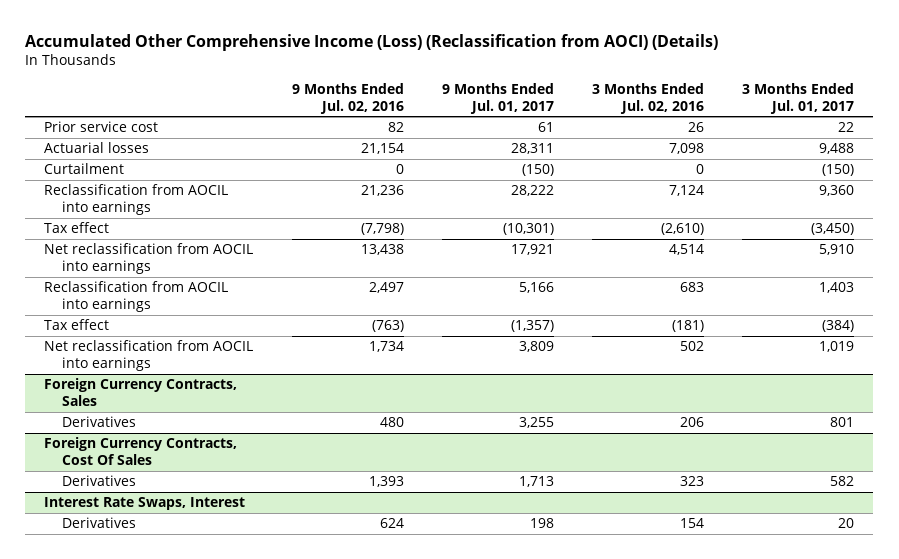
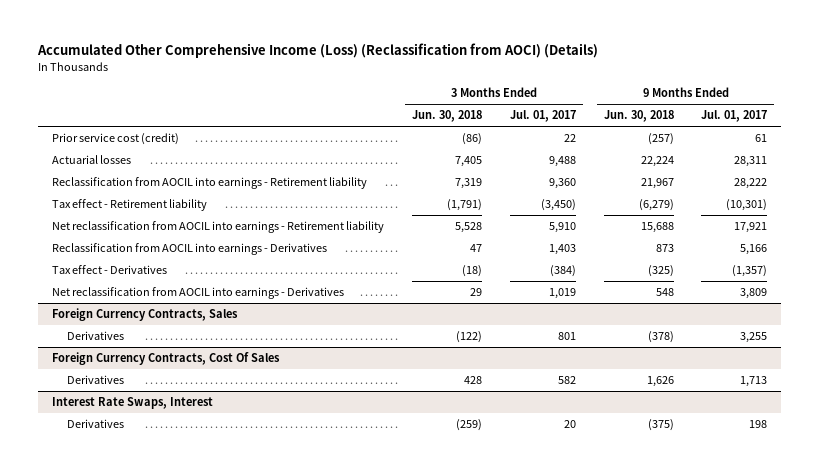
[291,82,404,114] 9 Months Ended Jul. 02, 2016 -> none
[592,82,705,114] 3 Months Ended Jul. 02, 2016 -> none
none -> [411,110,482,123] Jun. 30, 2018
none -> [603,110,674,123] Jun. 30, 2018
[44,121,159,133] Prior service cost -> [51,133,179,146] Prior service cost (credit)
[44,163,125,175] Curtailment -> none
[44,184,229,216] Reclassification from AOCIL into earnings -> [51,177,367,190] Reclassification from AOCIL into earnings - Retirement liability
[44,222,110,234] Tax effect -> [51,199,207,212] Tax effect - Retirement liability
[44,243,254,275] Net reclassification from AOCIL into earnings -> [51,221,384,234] Net reclassification from AOCIL into earnings - Retirement liability
[44,281,229,313] Reclassification from AOCIL into earnings -> [51,243,327,256] Reclassification from AOCIL into earnings - Derivatives
[44,319,110,331] Tax effect -> [51,265,167,275] Tax effect - Derivatives
[44,340,254,372] Net reclassification from AOCIL into earnings -> [51,287,344,300] Net reclassification from AOCIL into earnings - Derivatives

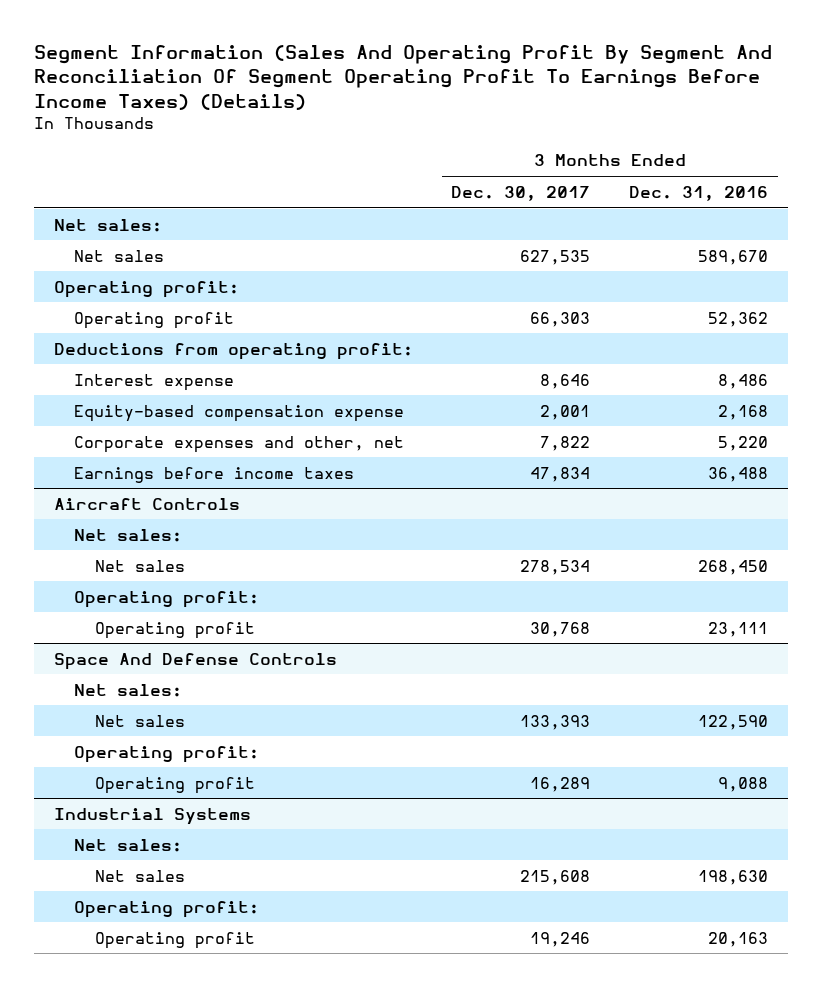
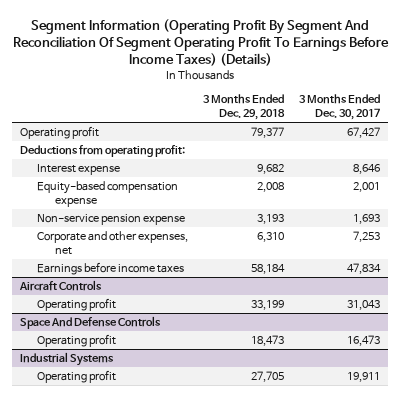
[34,44,773,110] Segment Information (Sales And Operating Profit By Segment And Reconciliation Of Segment Operating Profit To Earnings Before Income Taxes) (Details) -> [13,18,390,67] Segment Information (Operating Profit By Segment And Reconciliation Of Segment Operating Profit To Earnings Before Income Taxes) (Details)
[629,185,769,201] Dec. 31, 2016 -> none
none -> [203,94,286,121] 3 Months Ended Dec. 29, 2018
[53,218,162,232] Net sales: -> none
[74,249,165,262] Net sales -> none
[53,280,239,298] Operating profit: -> none
[530,311,591,327] 66,303 -> [347,126,381,138] 67,427
none -> [37,213,186,225] Non-service pension expense
[74,435,405,453] Corporate expenses and other, net -> [37,230,189,255] Corporate and other expenses, net
[540,435,591,451] 7,822 -> [353,230,381,242] 7,253
[74,528,183,542] Net sales: -> none
[94,559,185,572] Net sales -> none
[74,590,260,608] Operating profit: -> none
[530,621,591,637] 30,768 -> [347,299,381,310] 31,043
[74,683,183,697] Net sales: -> none
[94,714,185,727] Net sales -> none
[74,745,260,763] Operating profit: -> none
[530,776,591,792] 16,289 -> [347,334,381,346] 16,473
[74,838,183,852] Net sales: -> none
[94,869,185,882] Net sales -> none
[74,900,260,918] Operating profit: -> none
[530,931,591,947] 19,246 -> [347,371,381,382] 19,911

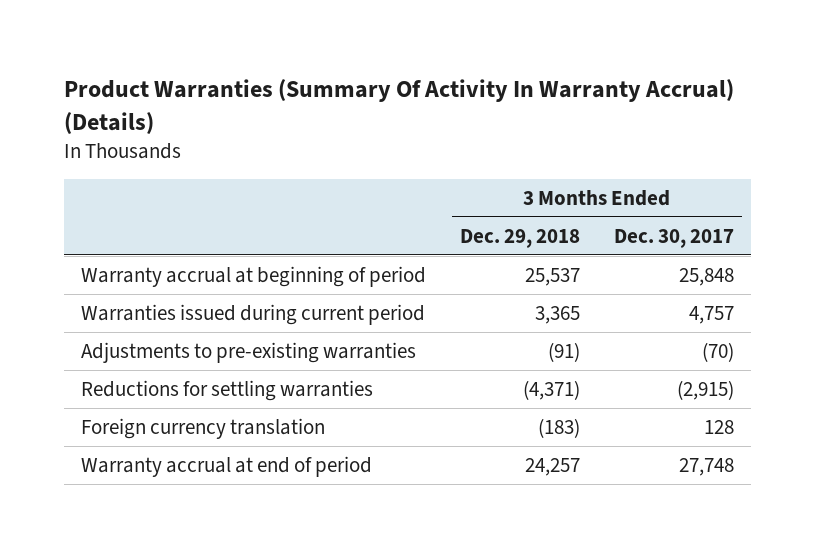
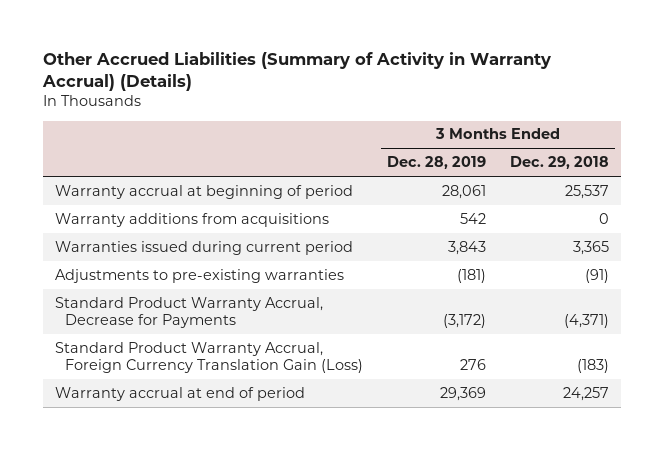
[64,79,735,134] Product Warranties (Summary Of Activity In Warranty Accrual) (Details) -> [41,51,551,92] Other Accrued Liabilities (Summary of Activity in Warranty Accrual) (Details)
[613,228,734,248] Dec. 30, 2017 -> none
none -> [386,156,486,170] Dec. 28, 2019
none -> [54,212,329,227] Warranty additions from acquisitions
[81,379,374,401] Reductions for settling warranties -> [54,296,323,329] Standard Product Warranty Accrual, Decrease for Payments
[81,417,326,439] Foreign currency translation -> [54,341,364,374] Standard Product Warranty Accrual, Foreign Currency Translation Gain (Loss)

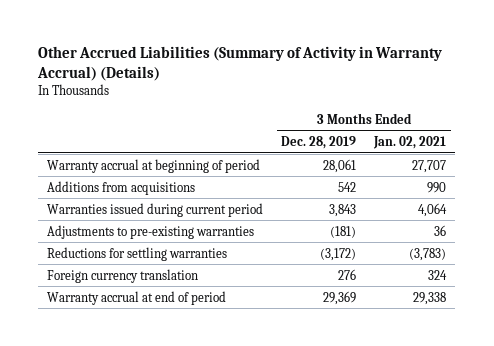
[509,156,609,170] Dec. 29, 2018 -> none
none -> [373,136,447,150] Jan. 02, 2021
[54,212,329,227] Warranty additions from acquisitions -> [47,180,196,195] Additions from acquisitions
[54,296,323,329] Standard Product Warranty Accrual, Decrease for Payments -> [47,246,228,261] Reductions for settling warranties
[54,341,364,374] Standard Product Warranty Accrual, Foreign Currency Translation Gain (Loss) -> [47,268,199,283] Foreign currency translation

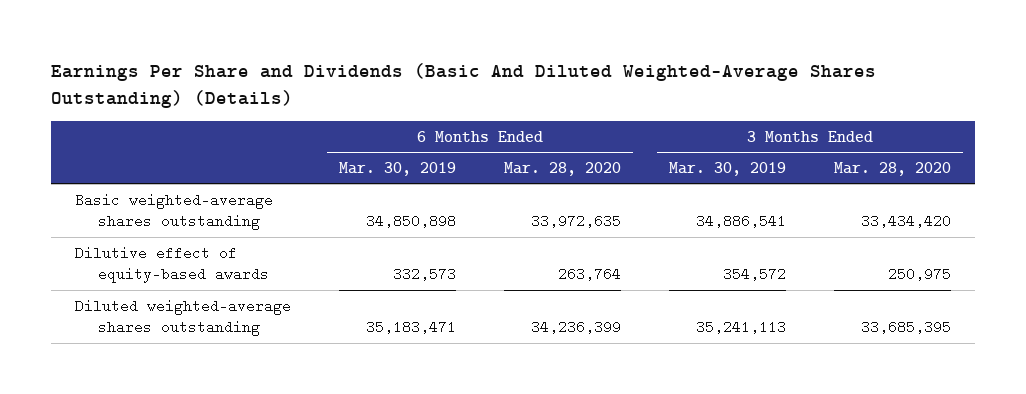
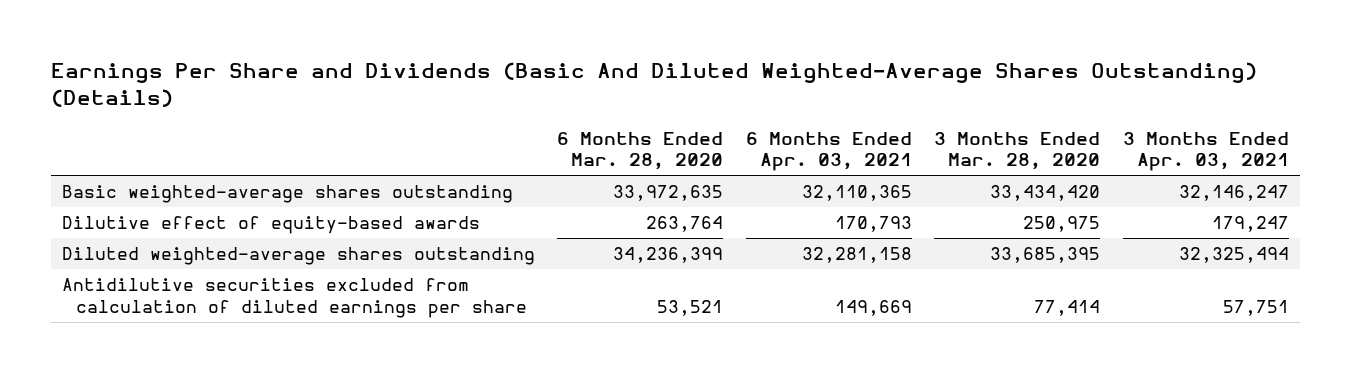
[338,161,456,176] Mar. 30, 2019 -> none
[669,161,787,176] Mar. 30, 2019 -> none
none -> [745,131,912,172] 6 Months Ended Apr. 03, 2021
none -> [1122,131,1289,172] 3 Months Ended Apr. 03, 2021
none -> [61,278,528,318] Antidilutive securities excluded from calculation of diluted earnings per share

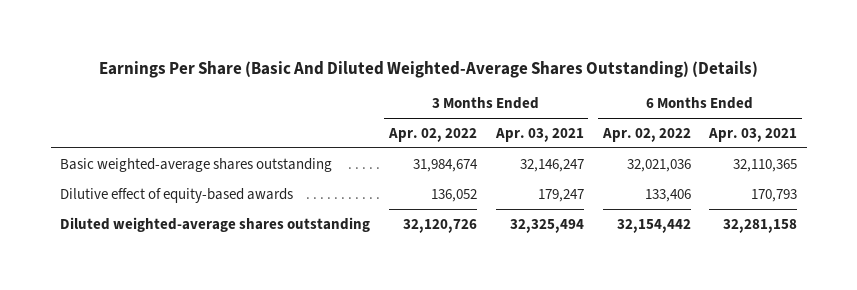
[50,61,1257,107] Earnings Per Share and Dividends (Basic And Diluted Weighted-Average Shares Outstanding) (Details) -> [98,60,758,78] Earnings Per Share (Basic And Diluted Weighted-Average Shares Outstanding) (Details)
[557,131,724,171] 6 Months Ended Mar. 28, 2020 -> none
[934,131,1101,171] 3 Months Ended Mar. 28, 2020 -> none
none -> [387,127,477,142] Apr. 02, 2022
none -> [601,127,691,142] Apr. 02, 2022
[61,278,528,318] Antidilutive securities excluded from calculation of diluted earnings per share -> none

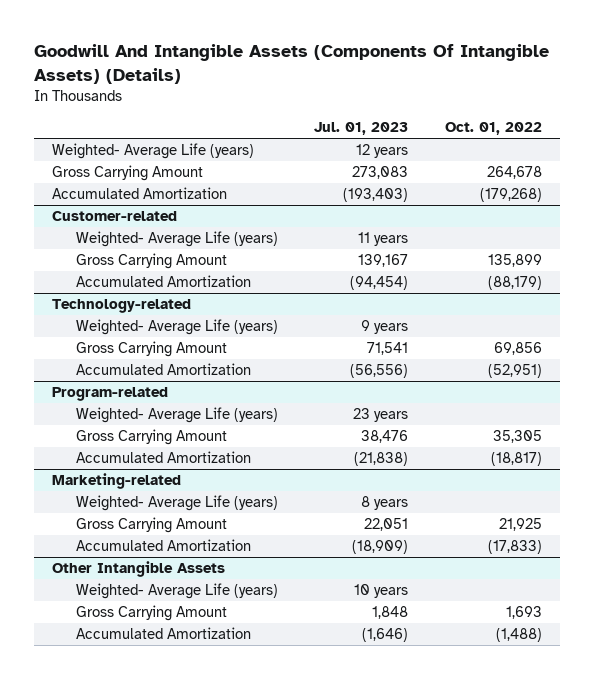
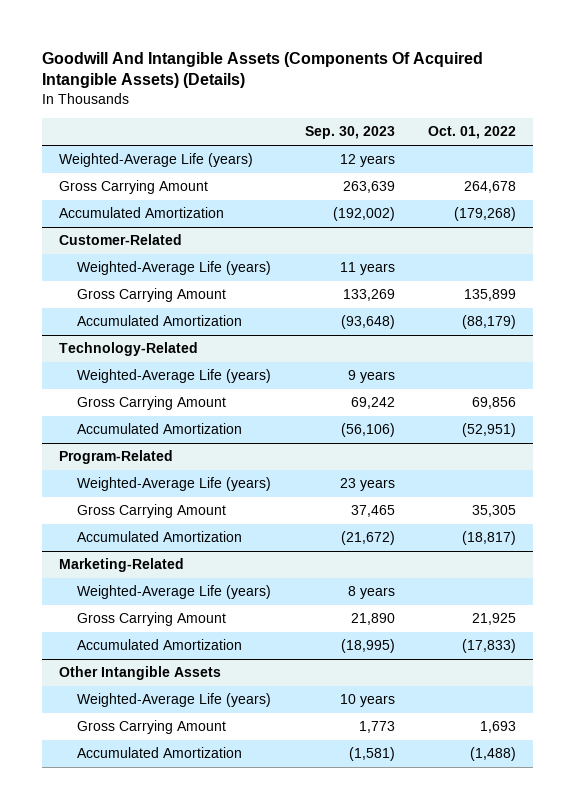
[34,44,550,84] Goodwill And Intangible Assets (Components Of Intangible Assets) (Details) -> [42,51,484,89] Goodwill And Intangible Assets (Components Of Acquired Intangible Assets) (Details)
[314,122,409,136] Jul. 01, 2023 -> none
none -> [304,126,395,140] Sep. 30, 2023
[52,143,255,160] Weighted- Average Life (years) -> [58,153,253,168] Weighted-Average Life (years)
[52,211,178,222] Customer-related -> [58,234,182,246] Customer-Related
[75,231,278,248] Weighted- Average Life (years) -> [77,261,272,276] Weighted-Average Life (years)
[52,299,192,314] Technology-related -> [58,342,198,357] Technology-Related
[75,319,278,336] Weighted- Average Life (years) -> [77,369,272,384] Weighted-Average Life (years)
[52,387,169,402] Program-related -> [58,450,173,465] Program-Related
[75,407,278,424] Weighted- Average Life (years) -> [77,477,272,492] Weighted-Average Life (years)
[52,473,182,490] Marketing-related -> [58,558,184,573] Marketing-Related
[75,495,278,512] Weighted- Average Life (years) -> [77,585,272,600] Weighted-Average Life (years)
[75,583,278,600] Weighted- Average Life (years) -> [77,693,272,708] Weighted-Average Life (years)

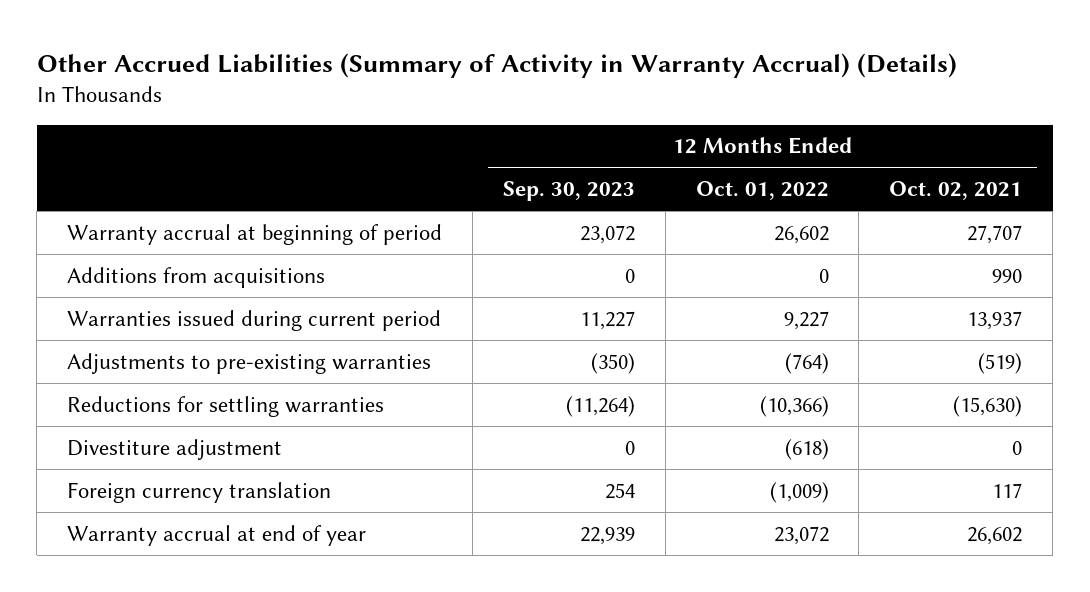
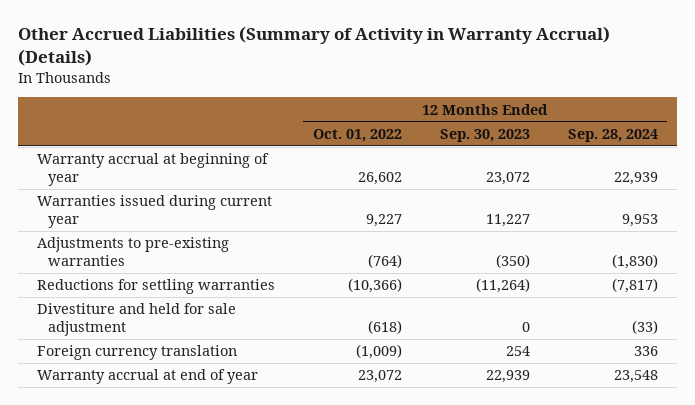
[889,181,1023,201] Oct. 02, 2021 -> none
none -> [567,129,658,143] Sep. 28, 2024
[67,266,326,288] Additions from acquisitions -> none
[67,223,443,245] Warranty accrual at beginning of period -> [36,153,269,186] Warranty accrual at beginning of year
[67,309,442,331] Warranties issued during current period -> [36,195,272,228] Warranties issued during current year
[67,438,283,460] Divestiture adjustment -> [36,303,236,336] Divestiture and held for sale adjustment

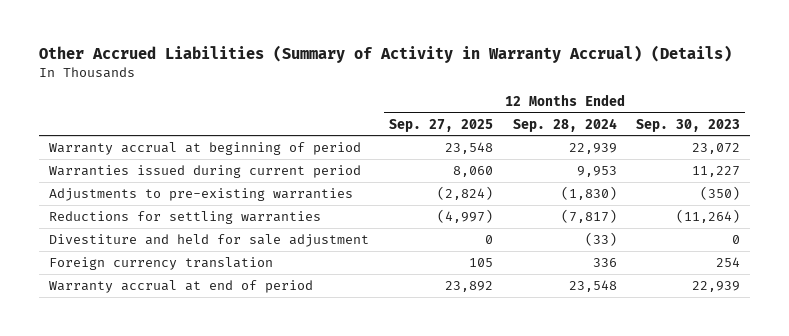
[312,129,402,143] Oct. 01, 2022 -> none
none -> [388,118,493,132] Sep. 27, 2025
[36,153,269,186] Warranty accrual at beginning of year -> [49,141,362,155] Warranty accrual at beginning of period
[36,195,272,228] Warranties issued during current year -> [49,164,362,178] Warranties issued during current period
[36,369,258,385] Warranty accrual at end of year -> [49,279,314,293] Warranty accrual at end of period

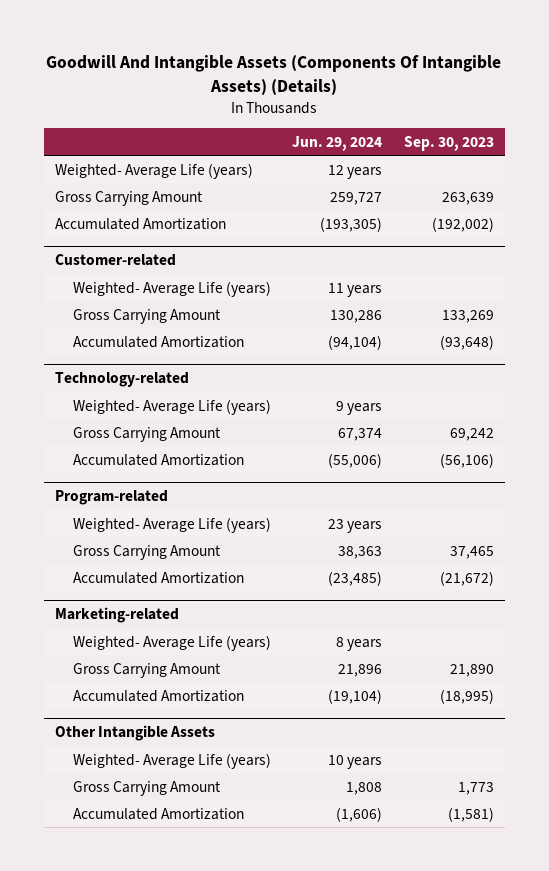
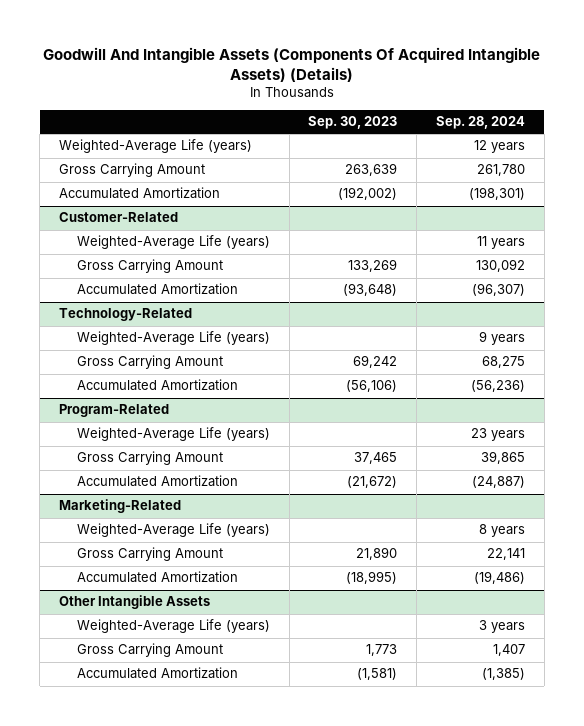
[46,54,502,95] Goodwill And Intangible Assets (Components Of Intangible Assets) (Details) -> [42,46,540,82] Goodwill And Intangible Assets (Components Of Acquired Intangible Assets) (Details)
[292,135,383,151] Jun. 29, 2024 -> none
none -> [435,116,525,130] Sep. 28, 2024
[54,162,253,179] Weighted- Average Life (years) -> [58,139,252,154] Weighted-Average Life (years)
[54,254,176,267] Customer-related -> [58,212,178,223] Customer-Related
[72,280,271,297] Weighted- Average Life (years) -> [77,235,271,250] Weighted-Average Life (years)
[54,372,189,388] Technology-related -> [58,308,192,322] Technology-Related
[72,398,271,415] Weighted- Average Life (years) -> [77,331,271,346] Weighted-Average Life (years)
[54,490,168,506] Program-related -> [58,404,169,418] Program-Related
[72,516,271,533] Weighted- Average Life (years) -> [77,427,271,442] Weighted-Average Life (years)
[54,607,179,624] Marketing-related -> [58,499,181,514] Marketing-Related
[72,634,271,651] Weighted- Average Life (years) -> [77,523,271,538] Weighted-Average Life (years)
[72,752,271,769] Weighted- Average Life (years) -> [77,619,271,634] Weighted-Average Life (years)

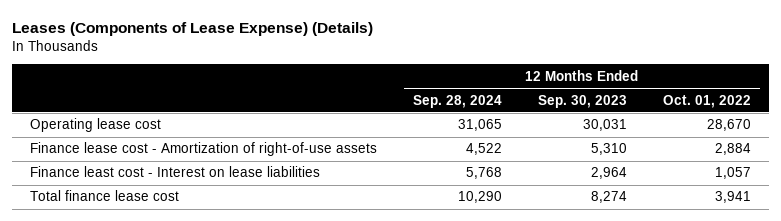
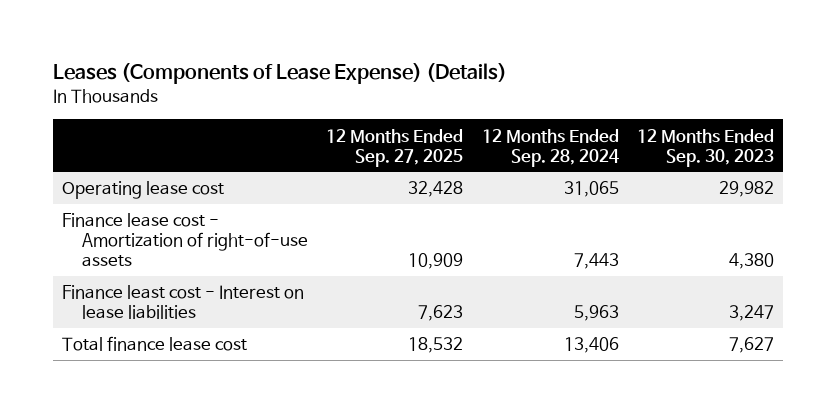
[663,94,752,108] Oct. 01, 2022 -> none
none -> [326,128,464,167] 12 Months Ended Sep. 27, 2025
[582,119,627,132] 30,031 -> [719,181,775,198] 29,982
[465,143,502,156] 4,522 -> [573,253,619,270] 7,443
[590,143,627,156] 5,310 -> [729,253,775,270] 4,380
[465,167,502,180] 5,768 -> [573,305,619,322] 5,963
[590,167,627,180] 2,964 -> [729,305,775,322] 3,247
[457,191,502,204] 10,290 -> [563,337,619,354] 13,406
[590,191,627,204] 8,274 -> [729,337,775,354] 7,627

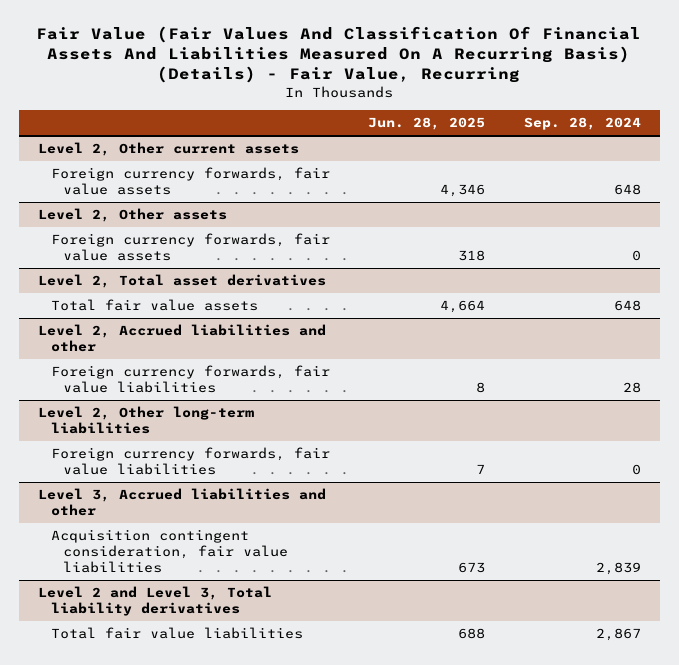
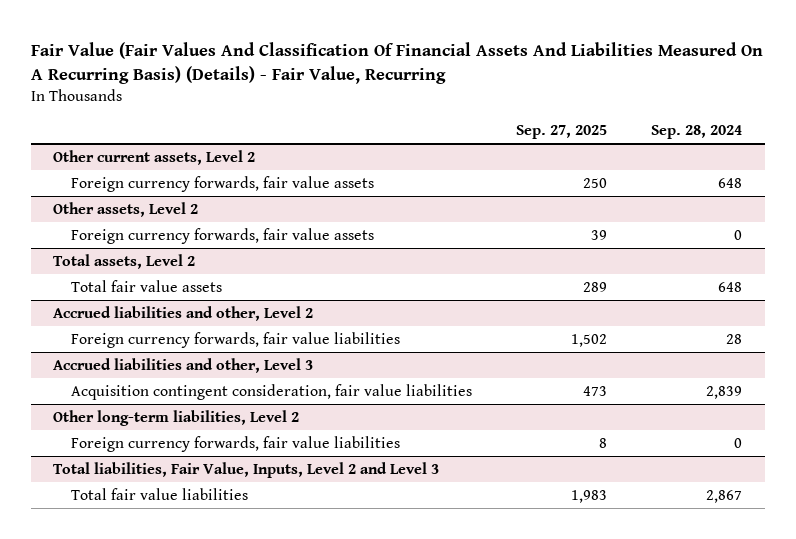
[368,117,486,131] Jun. 28, 2025 -> none
none -> [516,125,608,140] Sep. 27, 2025
[37,142,299,157] Level 2, Other current assets -> [53,149,256,165] Other current assets, Level 2
[37,208,227,223] Level 2, Other assets -> [53,201,199,217] Other assets, Level 2
[37,274,326,289] Level 2, Total asset derivatives -> [53,253,196,269] Total assets, Level 2
[37,324,326,352] Level 2, Accrued liabilities and other -> [53,305,314,321] Accrued liabilities and other, Level 2
[37,406,254,434] Level 2, Other long-term liabilities -> none
[50,447,330,475] Foreign currency forwards, fair value liabilities -> none
[37,488,326,516] Level 3, Accrued liabilities and other -> [53,357,314,373] Accrued liabilities and other, Level 3
[37,586,272,616] Level 2 and Level 3, Total liability derivatives -> none
none -> [53,409,300,426] Other long-term liabilities, Level 2
none -> [70,435,400,452] Foreign currency forwards, fair value liabilities
none -> [53,461,440,478] Total liabilities, Fair Value, Inputs, Level 2 and Level 3

